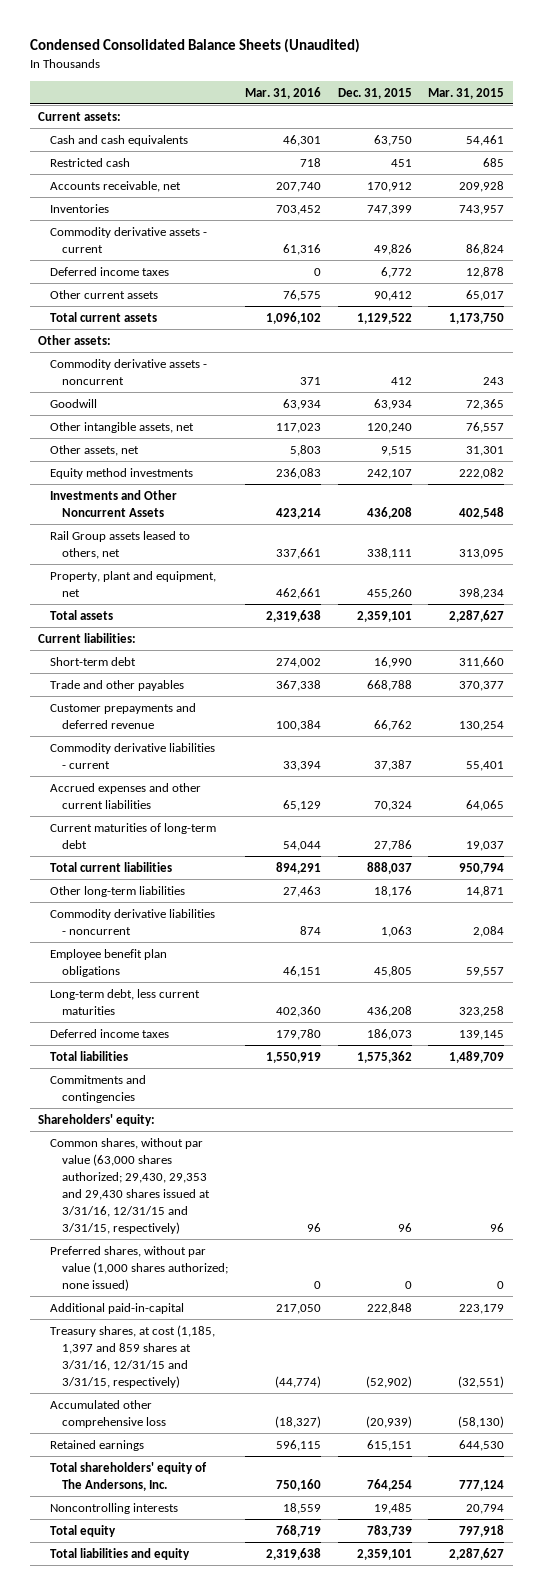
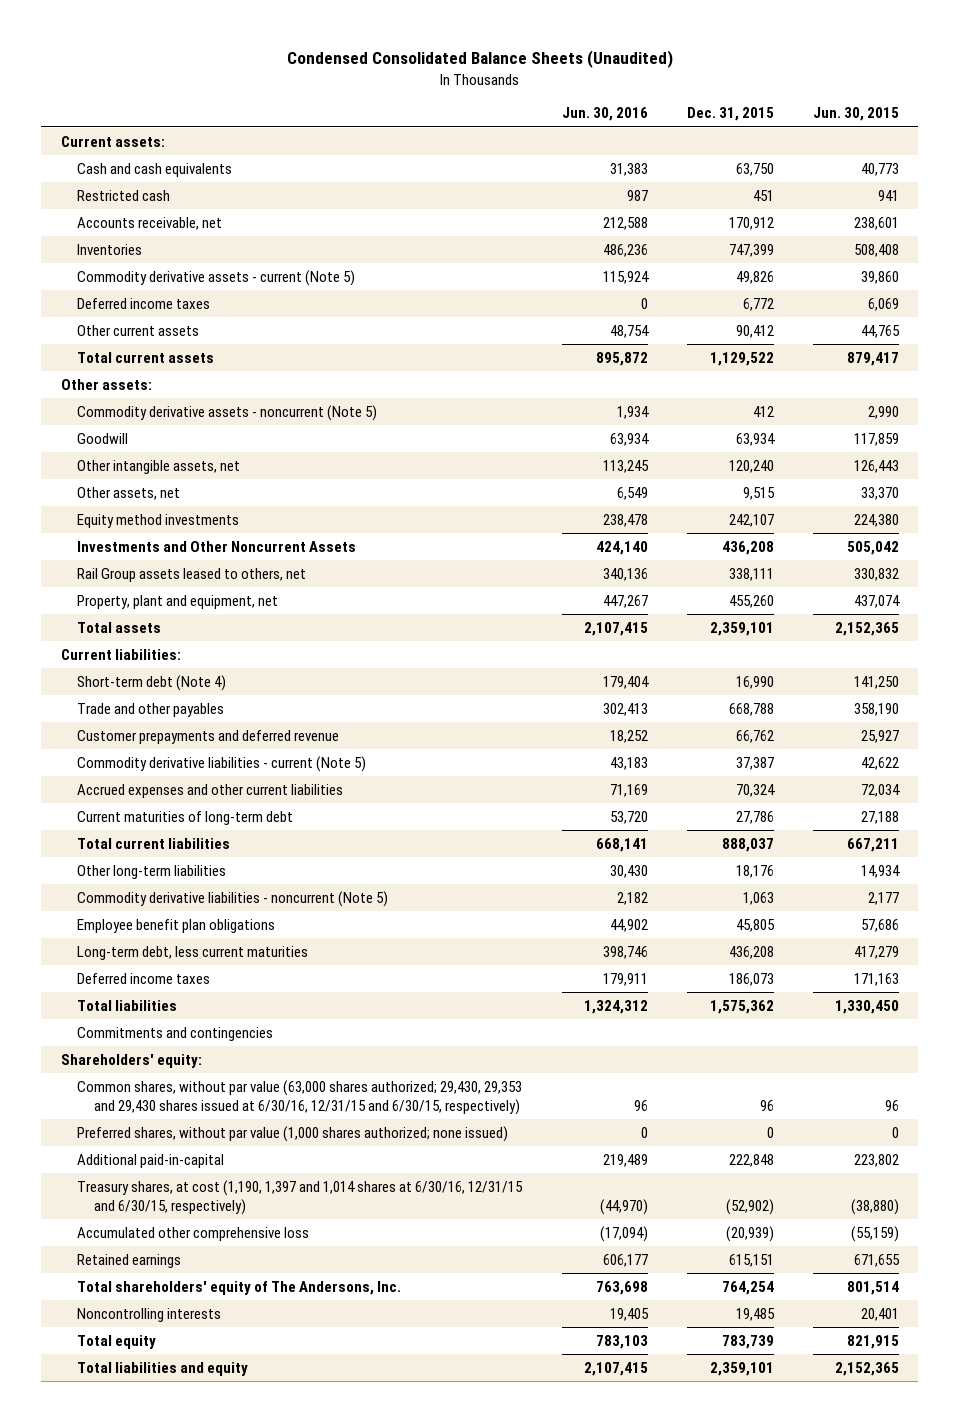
[244,86,321,99] Mar. 31, 2016 -> none
[428,87,505,99] Mar. 31, 2015 -> none
none -> [561,107,648,122] Jun. 30, 2016
none -> [812,107,899,122] Jun. 30, 2015
[50,226,208,253] Commodity derivative assets - current -> [77,269,356,286] Commodity derivative assets - current (Note 5)
[50,358,208,385] Commodity derivative assets - noncurrent -> [77,404,378,421] Commodity derivative assets - noncurrent (Note 5)
[50,656,137,666] Short-term debt -> [77,674,227,691] Short-term debt (Note 4)
[50,742,216,769] Commodity derivative liabilities - current -> [77,755,367,772] Commodity derivative liabilities - current (Note 5)
[50,908,216,935] Commodity derivative liabilities - noncurrent -> [77,890,389,907] Commodity derivative liabilities - noncurrent (Note 5)
[50,1137,210,1234] Common shares, without par value (63,000 shares authorized; 29,430, 29,353 and 29,430 shares issued at 3/31/16, 12/31/15 and 3/31/15, respectively) -> [77,1079,523,1115] Common shares, without par value (63,000 shares authorized; 29,430, 29,353 and 29,430 shares issued at 6/30/16, 12/31/15 and 6/30/15, respectively)
[50,1324,216,1388] Treasury shares, at cost (1,185, 1,397 and 859 shares at 3/31/16, 12/31/15 and 3/31/15, respectively) -> [77,1179,524,1215] Treasury shares, at cost (1,190, 1,397 and 1,014 shares at 6/30/16, 12/31/15 and 6/30/15, respectively)

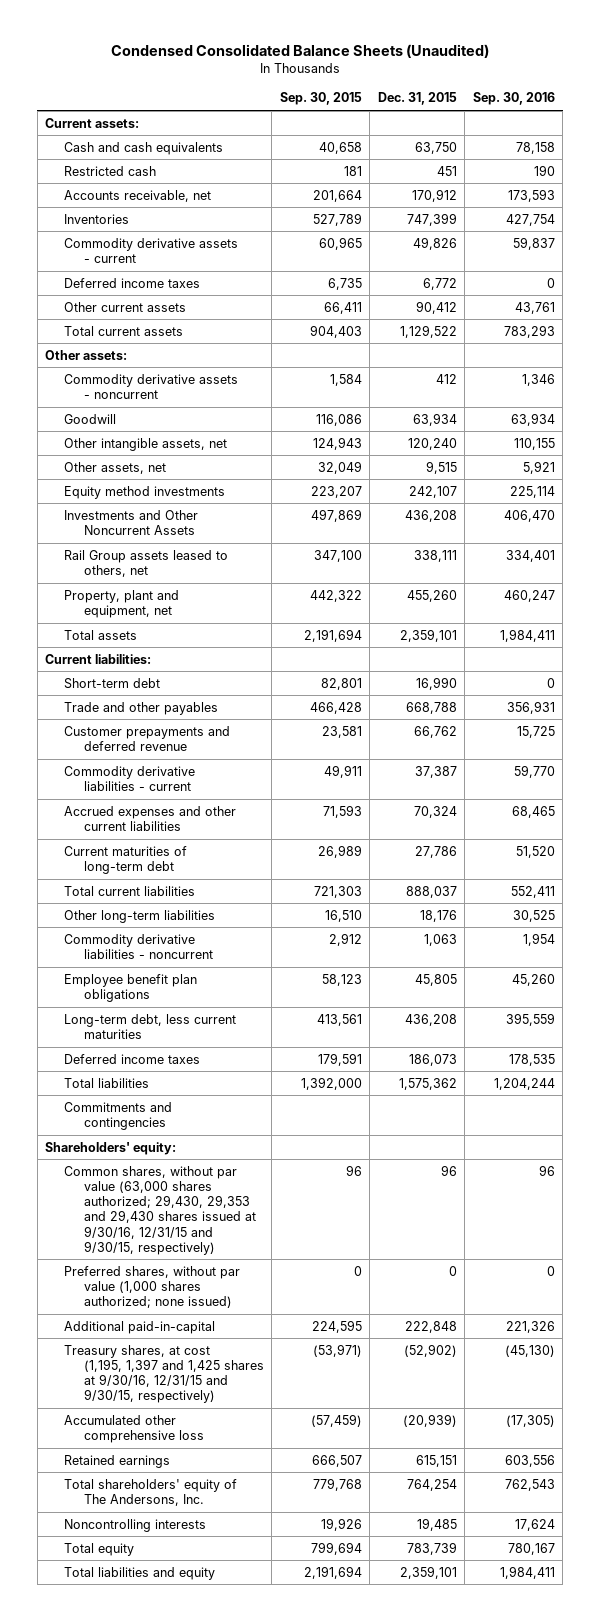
[561,107,648,122] Jun. 30, 2016 -> none
[812,107,899,122] Jun. 30, 2015 -> none
none -> [279,92,362,106] Sep. 30, 2015
none -> [472,92,555,106] Sep. 30, 2016
[77,269,356,286] Commodity derivative assets - current (Note 5) -> [64,237,239,263] Commodity derivative assets - current
[77,404,378,421] Commodity derivative assets - noncurrent (Note 5) -> [64,373,239,399] Commodity derivative assets - noncurrent
[77,674,227,691] Short-term debt (Note 4) -> [64,677,161,689] Short-term debt
[77,755,367,772] Commodity derivative liabilities - current (Note 5) -> [64,765,196,791] Commodity derivative liabilities - current
[77,890,389,907] Commodity derivative liabilities - noncurrent (Note 5) -> [64,933,213,959] Commodity derivative liabilities - noncurrent
[77,1079,523,1115] Common shares, without par value (63,000 shares authorized; 29,430, 29,353 and 29,430 shares issued at 6/30/16, 12/31/15 and 6/30/15, respectively) -> [64,1165,256,1255] Common shares, without par value (63,000 shares authorized; 29,430, 29,353 and 29,430 shares issued at 9/30/16, 12/31/15 and 9/30/15, respectively)
[77,1179,524,1215] Treasury shares, at cost (1,190, 1,397 and 1,014 shares at 6/30/16, 12/31/15 and 6/30/15, respectively) -> [64,1344,264,1404] Treasury shares, at cost (1,195, 1,397 and 1,425 shares at 9/30/16, 12/31/15 and 9/30/15, respectively)

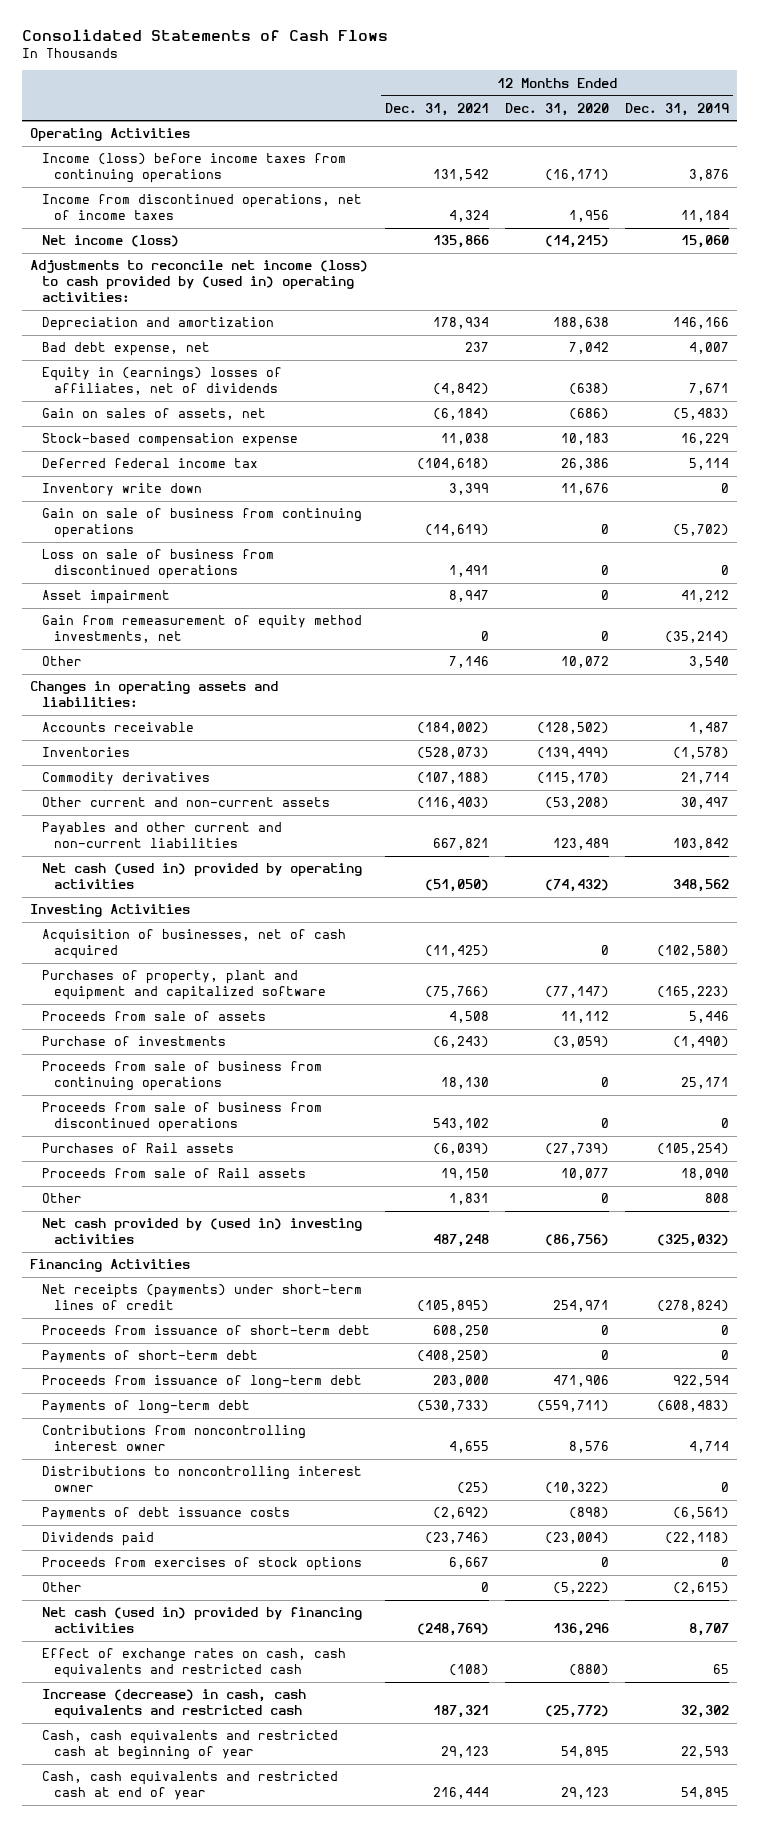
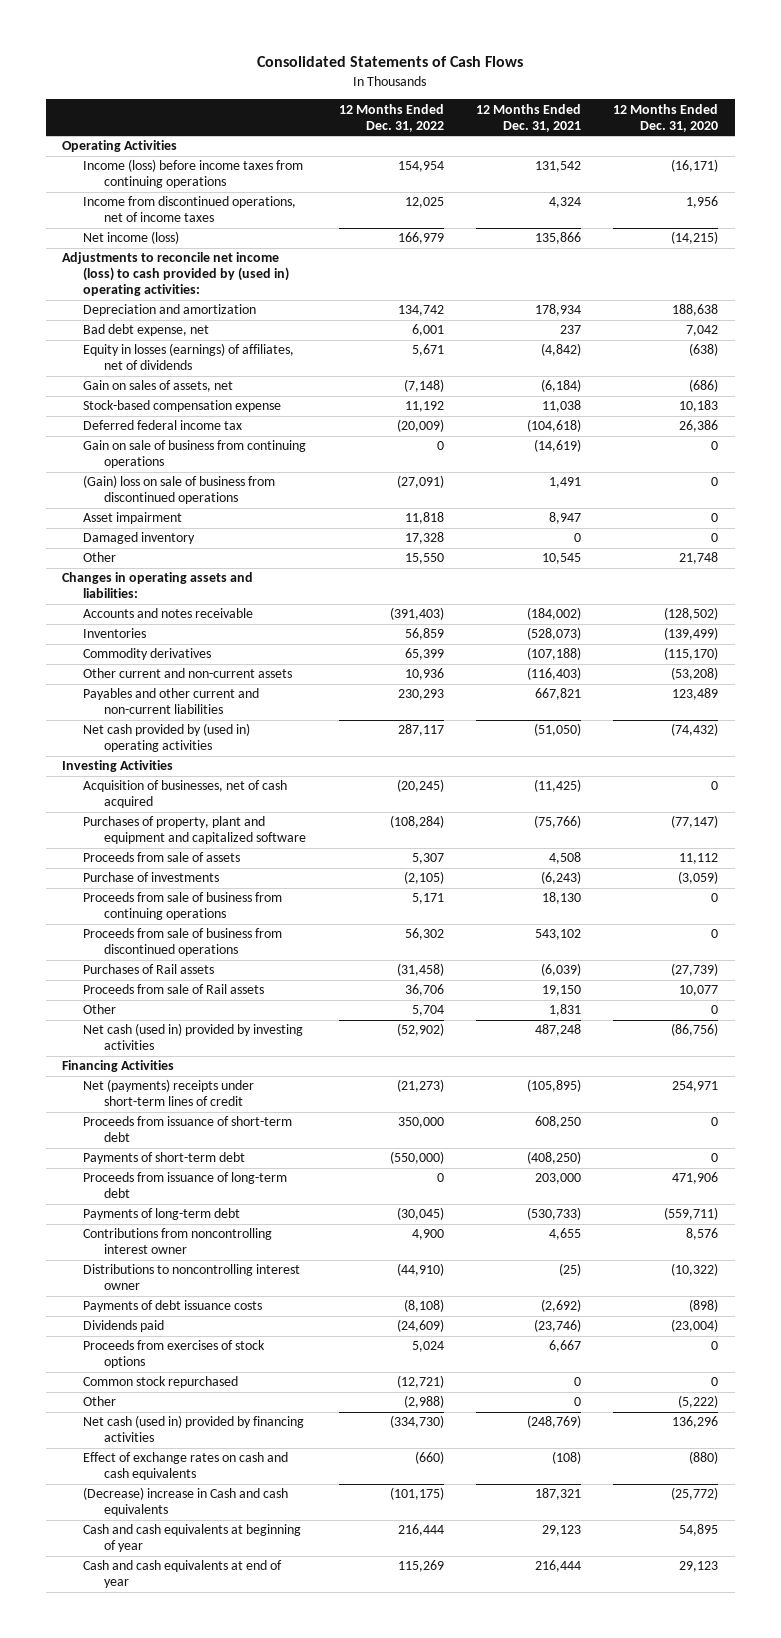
[624,102,729,116] Dec. 31, 2019 -> none
none -> [338,103,444,132] 12 Months Ended Dec. 31, 2022
[41,367,282,396] Equity in (earnings) losses of affiliates, net of dividends -> [83,343,295,371] Equity in losses (earnings) of affiliates, net of dividends
[41,483,202,497] Inventory write down -> none
[41,549,274,580] Loss on sale of business from discontinued operations -> [83,475,276,505] (Gain) loss on sale of business from discontinued operations
[41,615,362,644] Gain from remeasurement of equity method investments, net -> none
none -> [83,532,196,545] Damaged inventory
[449,656,490,669] 7,146 -> [541,553,581,565] 10,545
[561,656,610,669] 10,072 -> [679,552,719,565] 21,748
[41,722,194,733] Accounts receivable -> [83,608,254,619] Accounts and notes receivable
[41,863,362,890] Net cash (used in) provided by operating activities -> [83,723,251,753] Net cash provided by (used in) operating activities
[41,1218,362,1245] Net cash provided by (used in) investing activities -> [83,1023,304,1051] Net cash (used in) provided by investing activities
[41,1284,362,1311] Net receipts (payments) under short-term lines of credit -> [83,1079,255,1107] Net (payments) receipts under short-term lines of credit
none -> [83,1376,239,1389] Common stock repurchased
[41,1648,346,1679] Effect of exchange rates on cash, cash equivalents and restricted cash -> [83,1452,289,1481] Effect of exchange rates on cash and cash equivalents
[41,1689,306,1720] Increase (decrease) in cash, cash equivalents and restricted cash -> [83,1487,289,1517] (Decrease) increase in Cash and cash equivalents
[41,1730,338,1761] Cash, cash equivalents and restricted cash at beginning of year -> [83,1524,302,1553] Cash and cash equivalents at beginning of year
[41,1771,338,1801] Cash, cash equivalents and restricted cash at end of year -> [83,1560,283,1589] Cash and cash equivalents at end of year

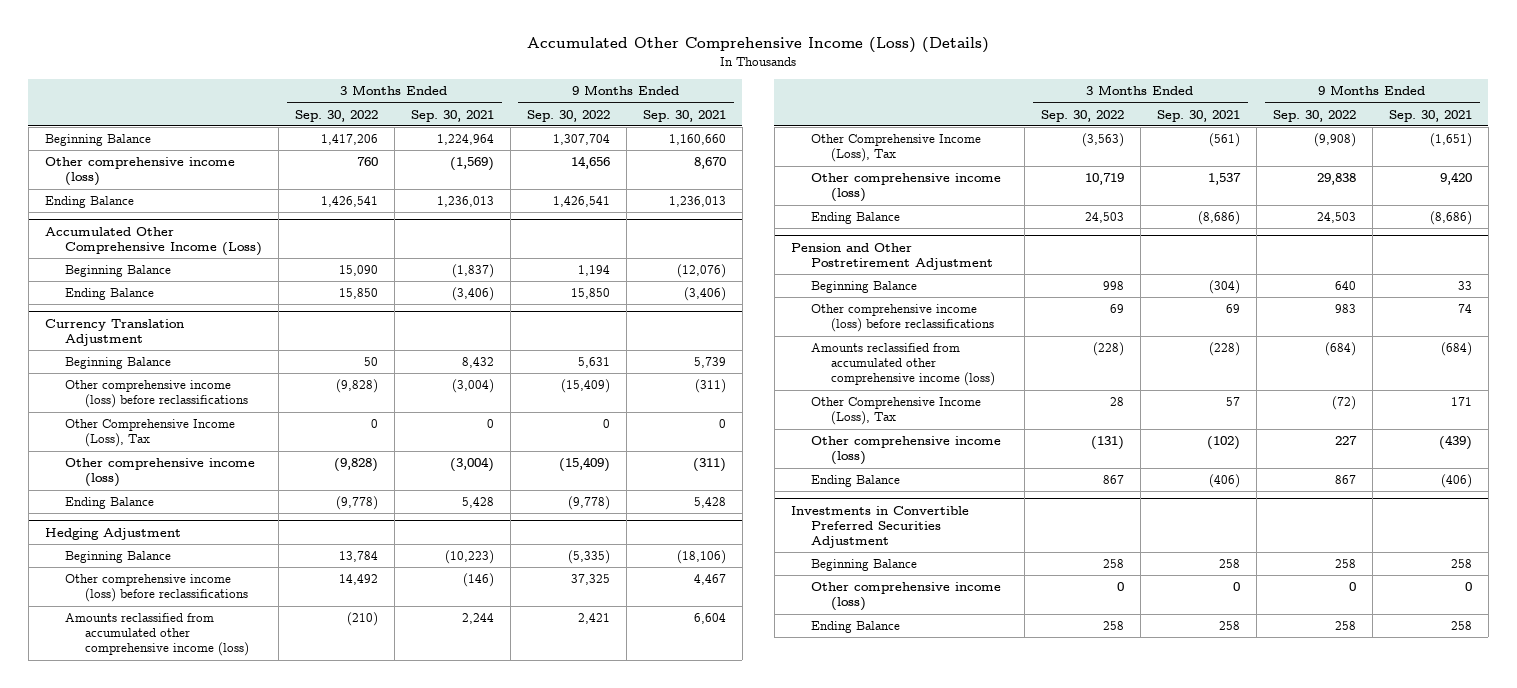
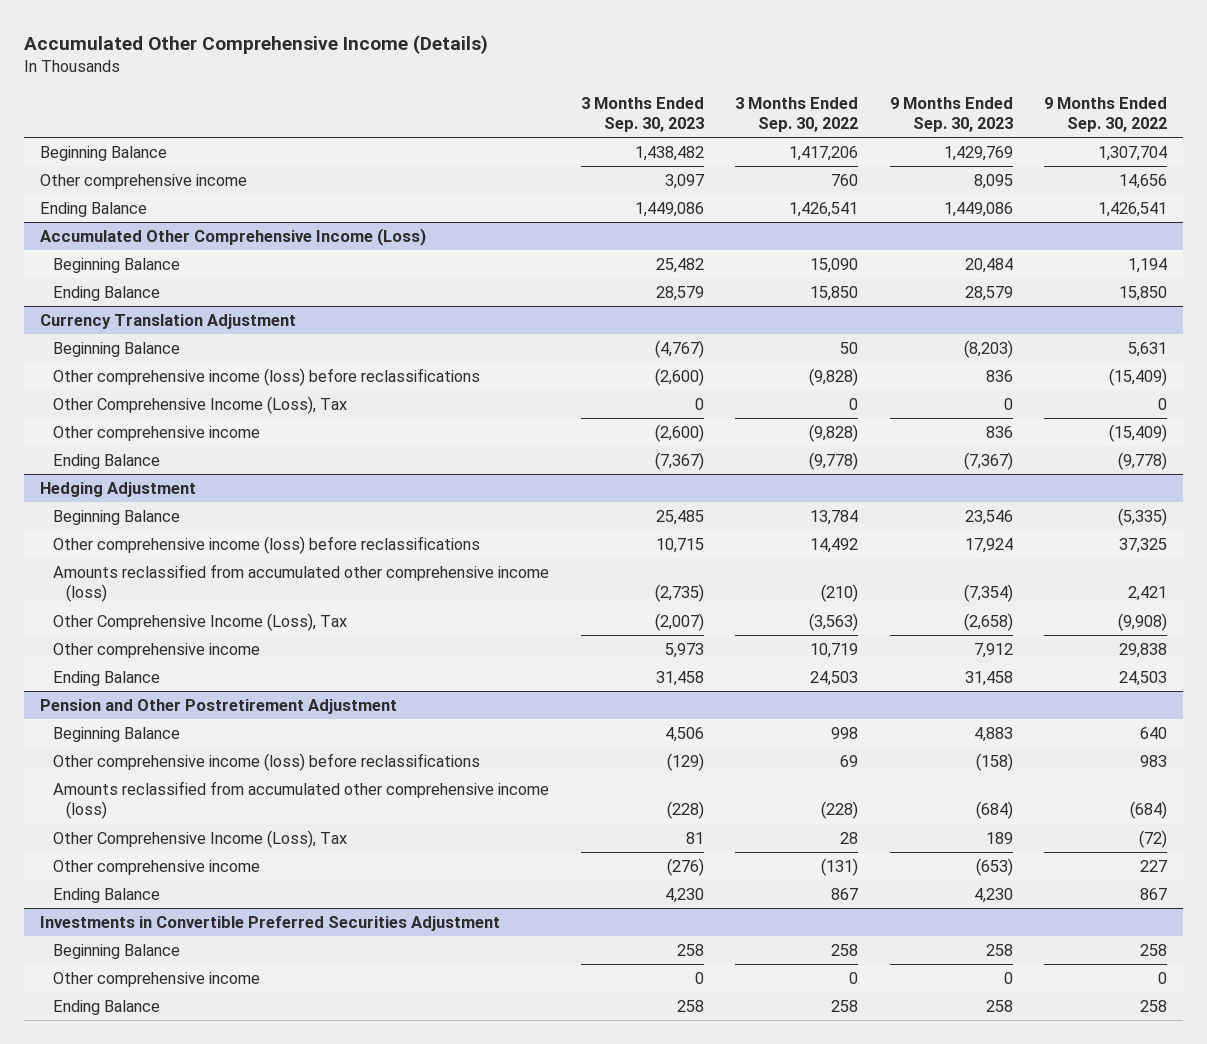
[527,37,990,54] Accumulated Other Comprehensive Income (Loss) (Details) -> [23,34,488,54] Accumulated Other Comprehensive Income (Details)
[410,109,494,122] Sep. 30, 2021 -> none
[642,109,726,122] Sep. 30, 2021 -> none
none -> [580,96,704,132] 3 Months Ended Sep. 30, 2023
none -> [889,96,1013,132] 9 Months Ended Sep. 30, 2023
[44,157,235,187] Other comprehensive income (loss) -> [39,174,247,190] Other comprehensive income
[64,458,255,488] Other comprehensive income (loss) -> [52,426,260,442] Other comprehensive income
[811,173,1002,203] Other comprehensive income (loss) -> [52,643,260,659] Other comprehensive income
[811,436,1002,466] Other comprehensive income (loss) -> [52,860,260,876] Other comprehensive income
[811,582,1002,612] Other comprehensive income (loss) -> [52,972,260,988] Other comprehensive income

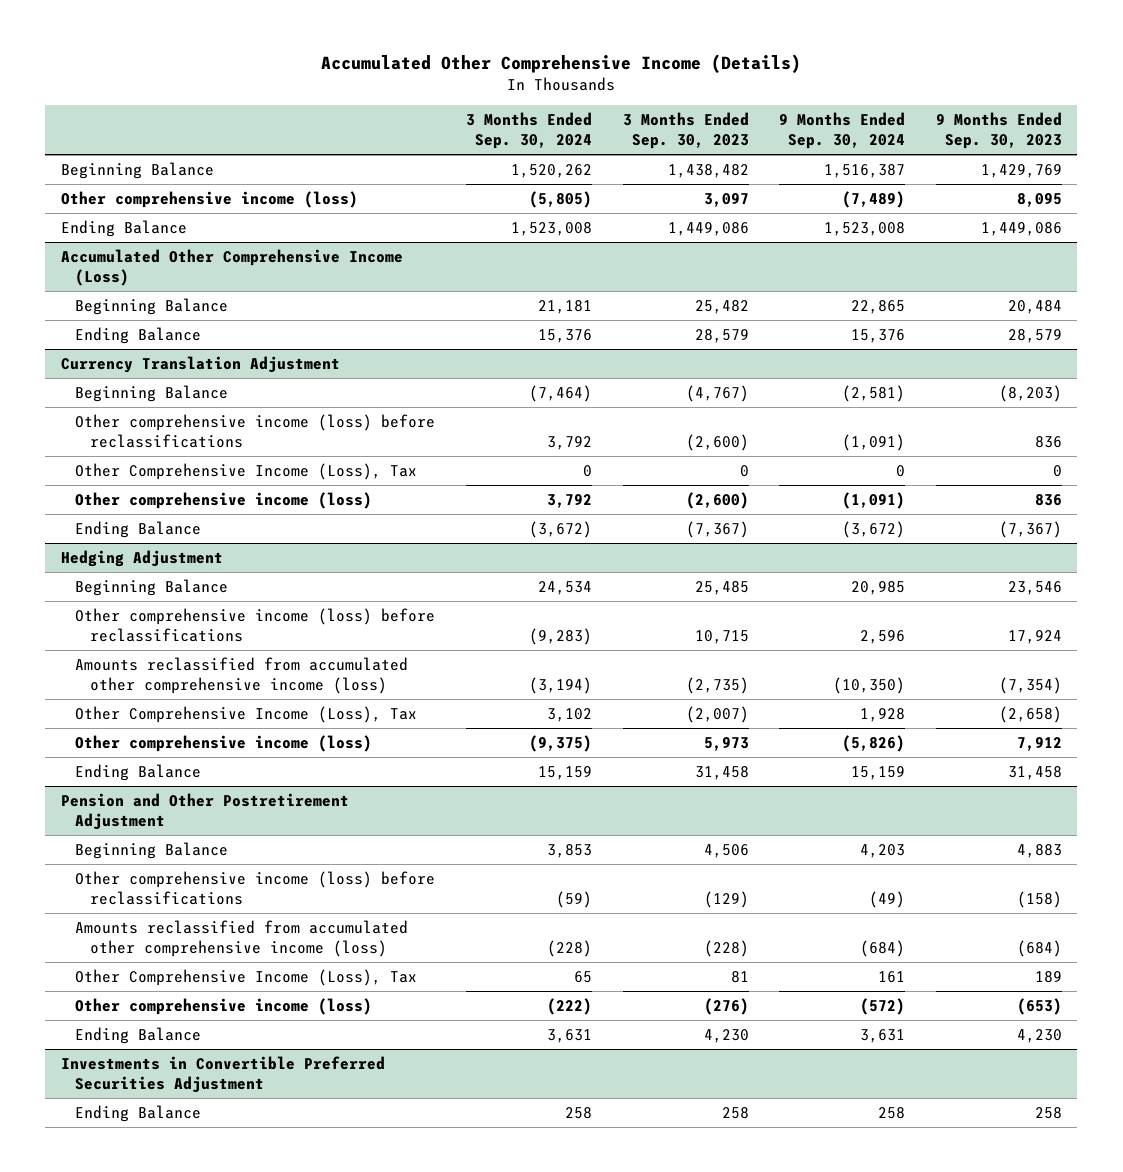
[735,96,859,132] 3 Months Ended Sep. 30, 2022 -> none
[1044,96,1168,132] 9 Months Ended Sep. 30, 2022 -> none
none -> [465,112,592,149] 3 Months Ended Sep. 30, 2024
none -> [779,112,906,149] 9 Months Ended Sep. 30, 2024
[39,174,247,190] Other comprehensive income -> [60,191,358,209] Other comprehensive income (loss)
[52,426,260,442] Other comprehensive income -> [75,492,373,510] Other comprehensive income (loss)
[52,643,260,659] Other comprehensive income -> [75,735,373,753] Other comprehensive income (loss)
[52,860,260,876] Other comprehensive income -> [75,998,373,1016] Other comprehensive income (loss)
[52,944,180,960] Beginning Balance -> none
[52,972,260,988] Other comprehensive income -> none

